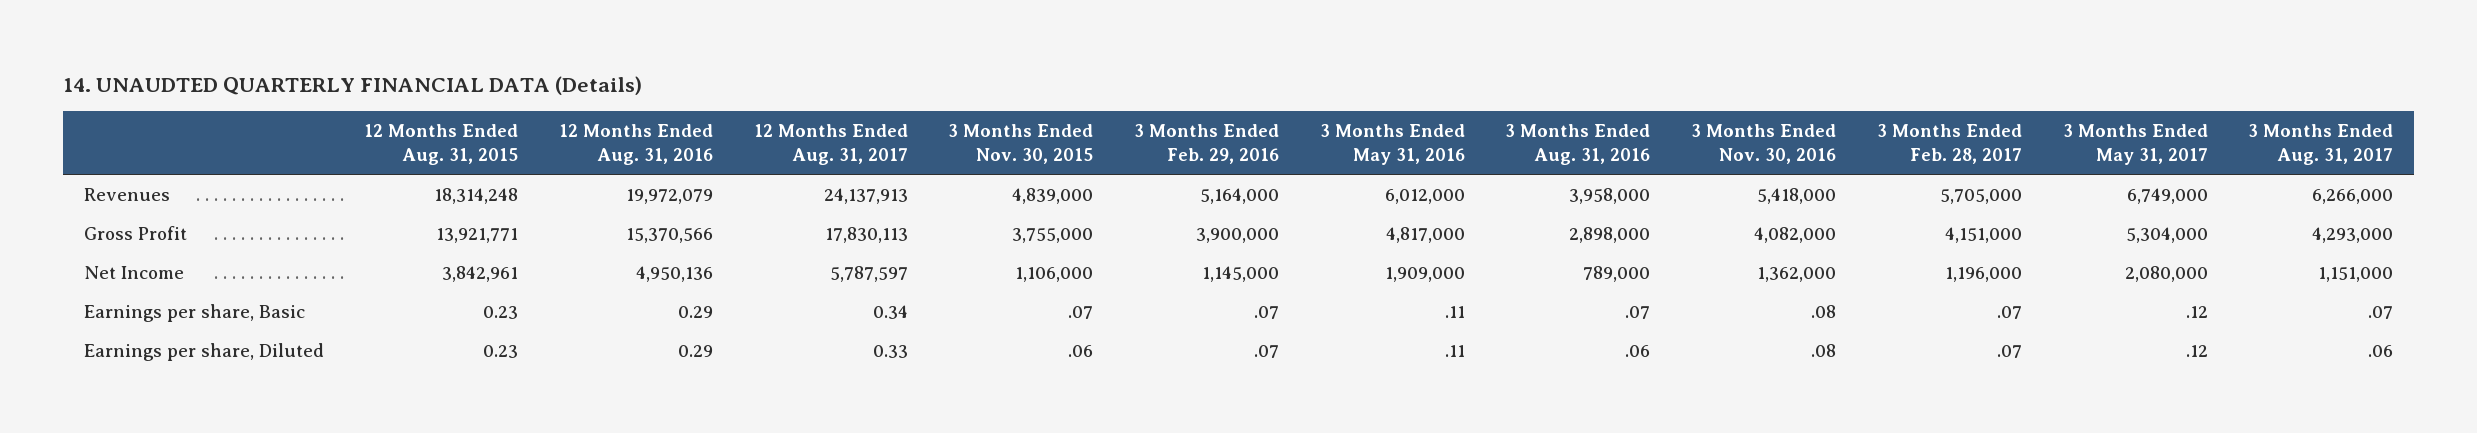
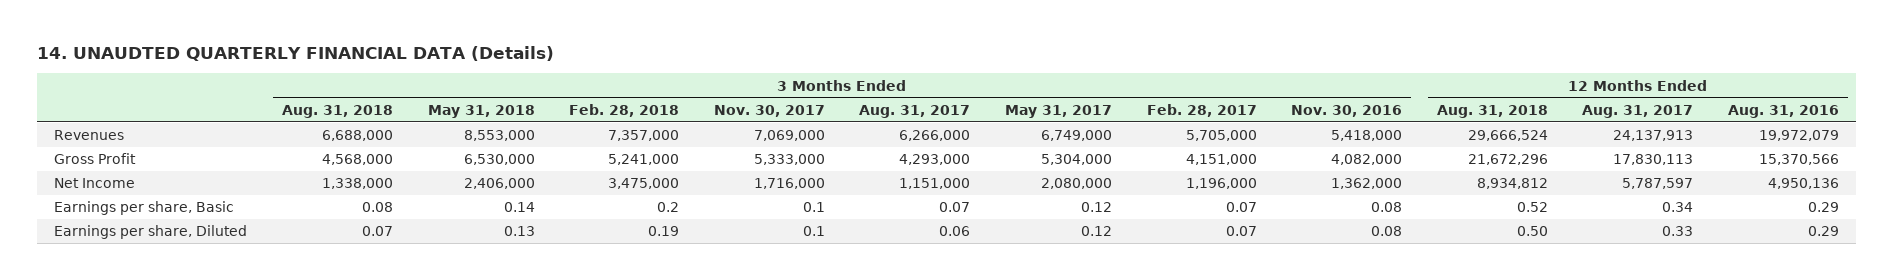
[364,123,519,166] 12 Months Ended Aug. 31, 2015 -> none
[948,123,1094,165] 3 Months Ended Nov. 30, 2015 -> none
[1134,123,1280,165] 3 Months Ended Feb. 29, 2016 -> none
[1319,123,1465,166] 3 Months Ended May 31, 2016 -> none
[1505,123,1651,166] 3 Months Ended Aug. 31, 2016 -> none
none -> [281,104,393,118] Aug. 31, 2018
none -> [427,104,535,118] May 31, 2018
none -> [569,103,680,117] Feb. 28, 2018
none -> [713,104,825,117] Nov. 30, 2017
none -> [1436,104,1548,118] Aug. 31, 2018
[1811,305,1837,319] .08 -> [1371,202,1403,213] 0.08
[1996,306,2022,320] .07 -> [1225,202,1257,213] 0.07
[2185,306,2208,319] .12 -> [1080,202,1112,213] 0.12
[2368,306,2394,320] .07 -> [939,202,971,213] 0.07
[1811,344,1837,358] .08 -> [1371,226,1403,237] 0.08
[1996,345,2022,359] .07 -> [1225,226,1257,237] 0.07
[2185,345,2208,358] .12 -> [1080,226,1112,237] 0.12
[2368,345,2394,358] .06 -> [939,226,971,237] 0.06

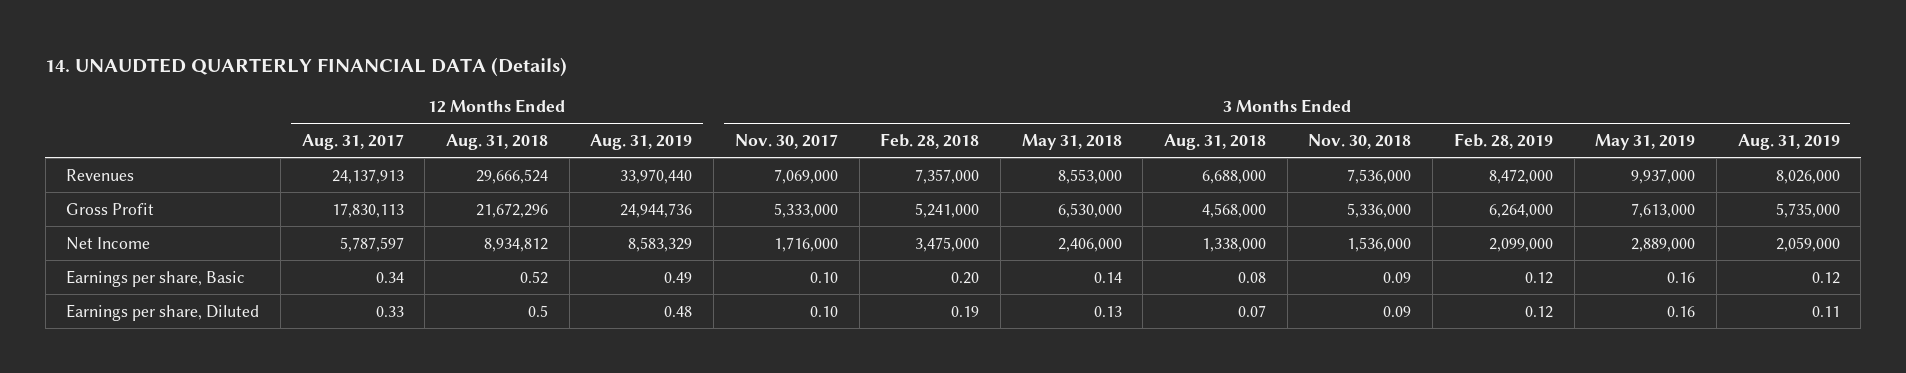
[859,104,971,118] Aug. 31, 2017 -> none
[1004,104,1112,118] May 31, 2017 -> none
[1146,103,1257,117] Feb. 28, 2017 -> none
[1291,104,1403,117] Nov. 30, 2016 -> none
[1728,104,1840,118] Aug. 31, 2016 -> none
none -> [590,134,693,151] Aug. 31, 2019
none -> [1308,134,1412,150] Nov. 30, 2018
none -> [1453,133,1553,150] Feb. 28, 2019
none -> [1595,134,1696,151] May 31, 2019
none -> [1737,134,1840,151] Aug. 31, 2019
[657,202,680,213] 0.2 -> [951,271,980,284] 0.20
[802,202,825,213] 0.1 -> [809,271,838,283] 0.10
[802,226,825,237] 0.1 -> [809,305,838,317] 0.10
[1516,226,1548,237] 0.50 -> [528,304,549,317] 0.5

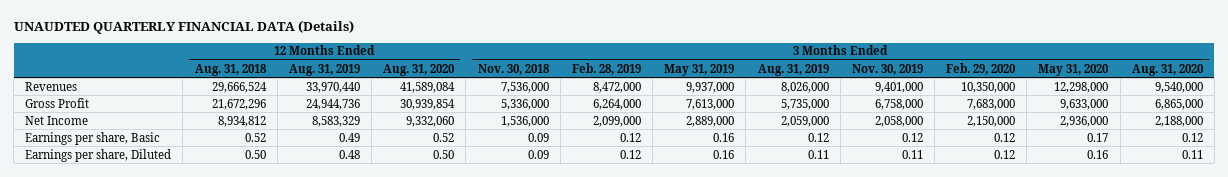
[45,57,568,78] 14. UNAUDTED QUARTERLY FINANCIAL DATA (Details) -> [13,20,354,35] UNAUDTED QUARTERLY FINANCIAL DATA (Details)
[301,134,404,151] Aug. 31, 2017 -> none
[734,134,838,150] Nov. 30, 2017 -> none
[880,133,980,150] Feb. 28, 2018 -> none
[1021,134,1122,151] May 31, 2018 -> none
[1164,134,1267,151] Aug. 31, 2018 -> none
none -> [383,63,456,76] Aug. 31, 2020
none -> [851,63,923,75] Nov. 30, 2019
none -> [946,62,1017,75] Feb. 29, 2020
none -> [1038,63,1110,76] May 31, 2020
none -> [1131,63,1204,76] Aug. 31, 2020
[528,304,549,317] 0.5 -> [244,149,266,159] 0.50

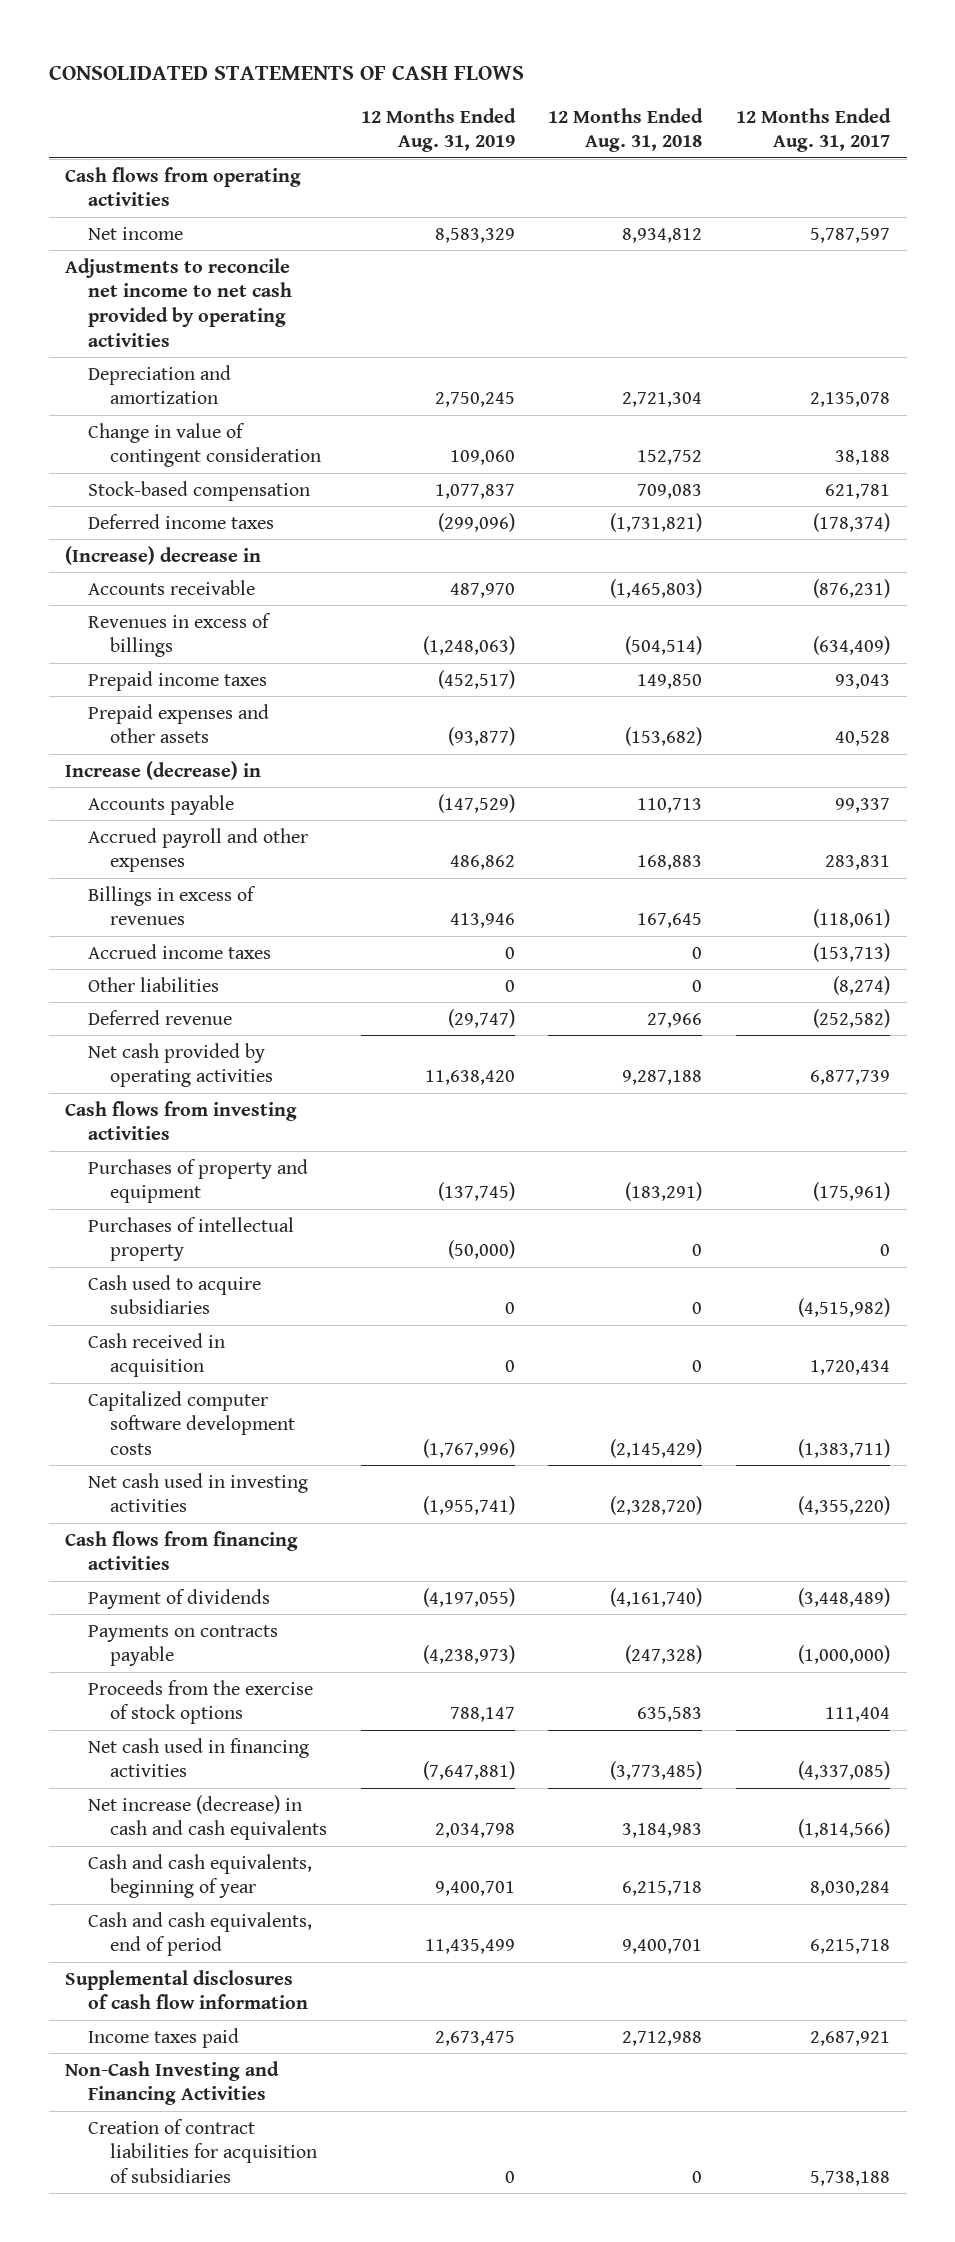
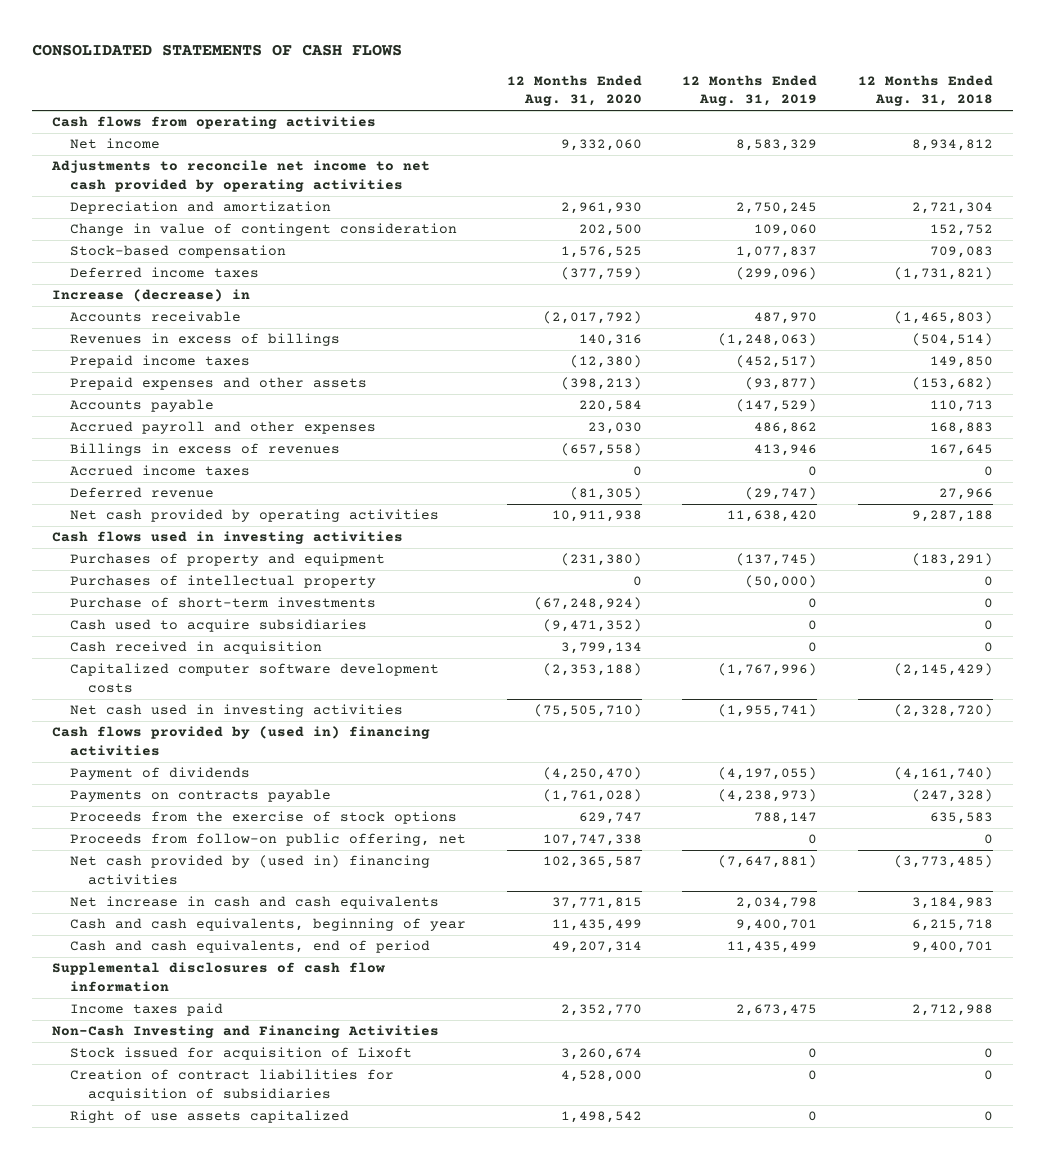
[735,107,891,153] 12 Months Ended Aug. 31, 2017 -> none
none -> [506,74,642,107] 12 Months Ended Aug. 31, 2020
[65,545,262,565] (Increase) decrease in -> none
[65,760,262,780] Increase (decrease) in -> [52,289,251,303] Increase (decrease) in
[87,976,219,992] Other liabilities -> none
[65,1100,298,1141] Cash flows from investing activities -> [52,531,404,545] Cash flows used in investing activities
none -> [70,597,377,609] Purchase of short-term investments
[65,1530,299,1571] Cash flows from financing activities -> [52,726,431,757] Cash flows provided by (used in) financing activities
none -> [70,833,467,847] Proceeds from follow-on public offering, net
[87,1737,309,1778] Net cash used in financing activities -> [70,855,431,886] Net cash provided by (used in) financing activities
[87,1794,327,1841] Net increase (decrease) in cash and cash equivalents -> [70,896,440,910] Net increase in cash and cash equivalents
none -> [70,1047,413,1061] Stock issued for acquisition of Lixoft
none -> [70,1110,350,1124] Right of use assets capitalized

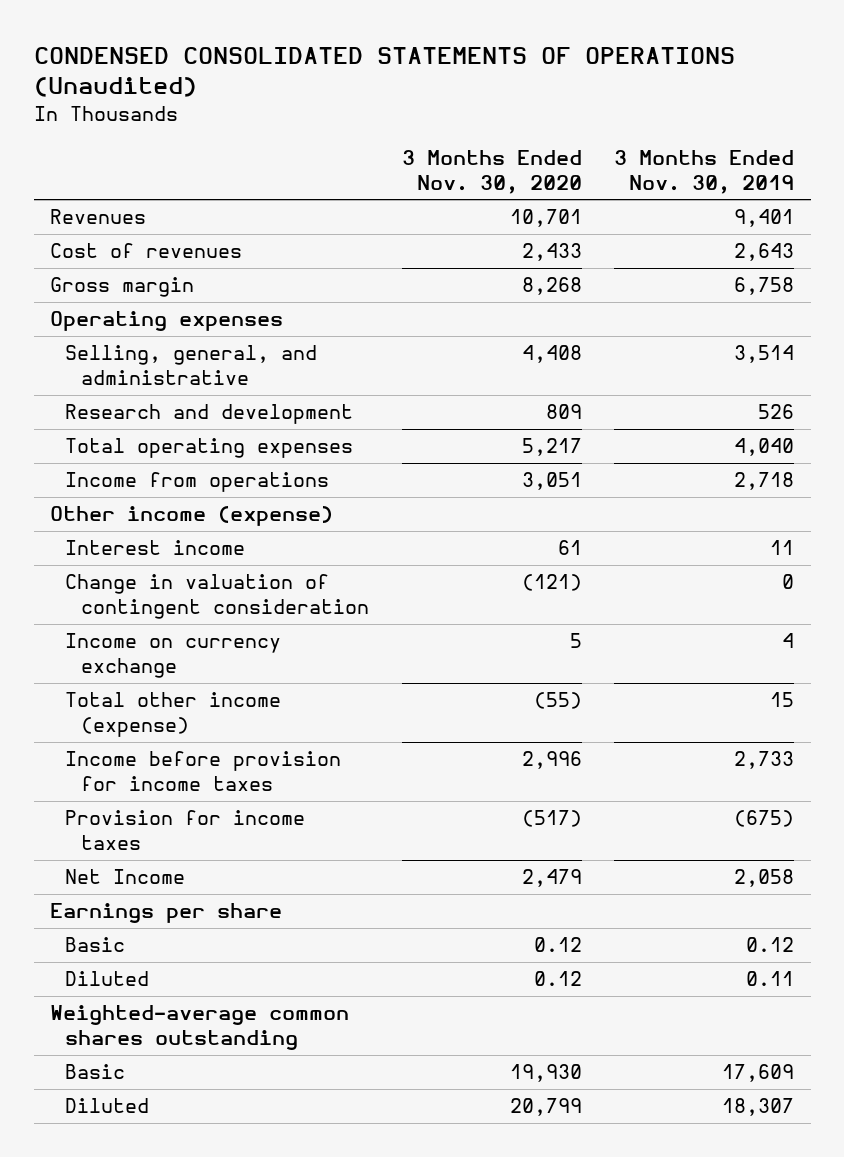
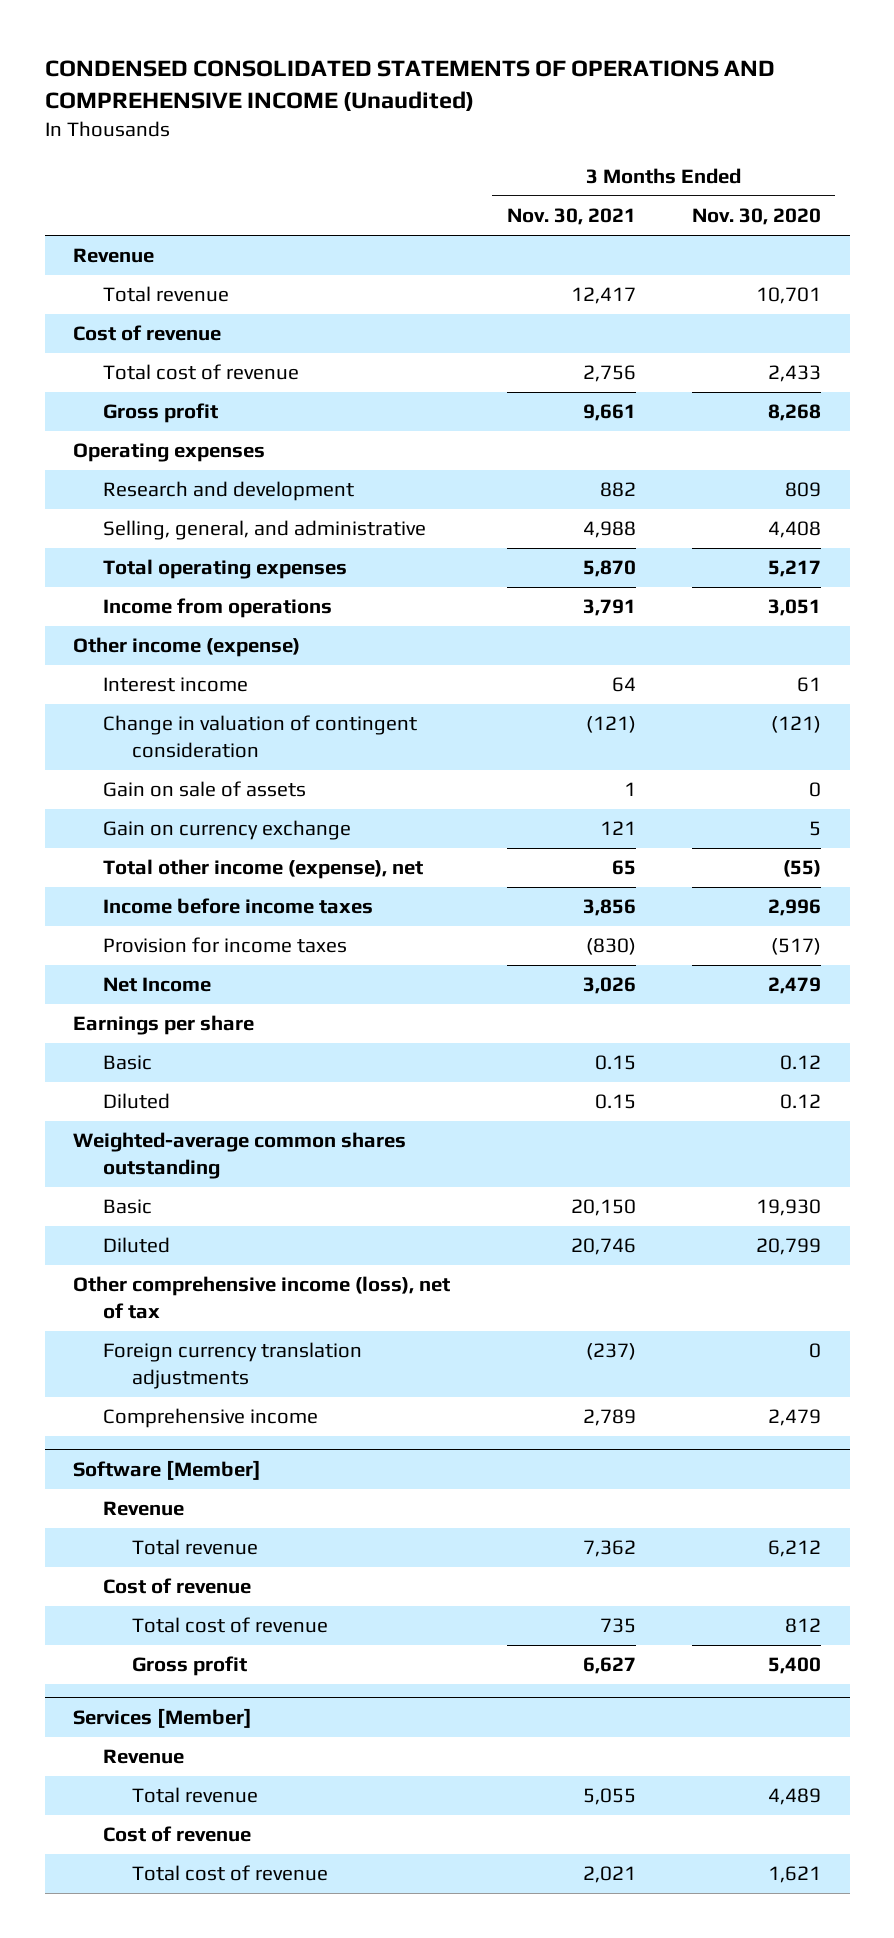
[33,46,735,98] CONDENSED CONSOLIDATED STATEMENTS OF OPERATIONS (Unaudited) -> [44,60,775,112] CONDENSED CONSOLIDATED STATEMENTS OF OPERATIONS AND COMPREHENSIVE INCOME (Unaudited)
[614,149,795,194] 3 Months Ended Nov. 30, 2019 -> none
none -> [506,207,636,225] Nov. 30, 2021
none -> [73,248,155,264] Revenue
[49,209,146,225] Revenues -> [102,286,229,303] Total revenue
none -> [73,325,222,342] Cost of revenue
[49,243,242,259] Cost of revenues -> [102,364,299,381] Total cost of revenue
[49,277,194,298] Gross margin -> [102,403,218,424] Gross profit
[65,345,318,386] Selling, general, and administrative -> [102,520,426,541] Selling, general, and administrative
none -> [102,781,306,798] Gain on sale of assets
[65,633,282,679] Income on currency exchange -> [102,820,351,841] Gain on currency exchange
[65,692,282,738] Total other income (expense) -> [102,859,423,880] Total other income (expense), net
[65,751,342,792] Income before provision for income taxes -> [102,898,373,915] Income before income taxes
none -> [73,1276,451,1319] Other comprehensive income (loss), net of tax
none -> [102,1342,362,1389] Foreign currency translation adjustments
none -> [102,1408,318,1429] Comprehensive income
none -> [73,1459,262,1480] Software [Member]
none -> [102,1501,184,1517] Revenue
none -> [132,1539,259,1556] Total revenue
none -> [102,1578,251,1595] Cost of revenue
none -> [132,1617,329,1634] Total cost of revenue
none -> [132,1656,248,1677] Gross profit
none -> [73,1707,253,1728] Services [Member]
none -> [102,1749,184,1765] Revenue
none -> [132,1787,259,1804] Total revenue
none -> [102,1826,251,1843] Cost of revenue
none -> [132,1865,329,1882] Total cost of revenue

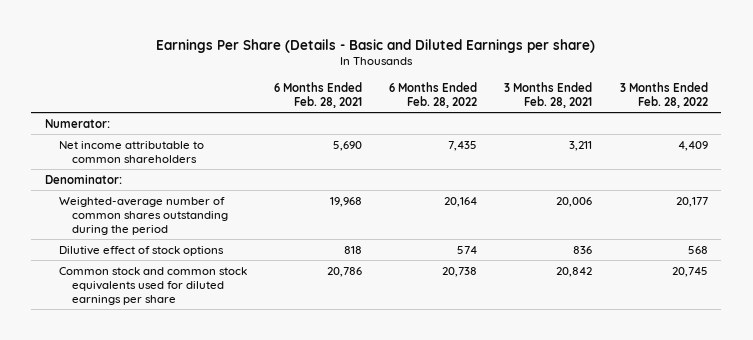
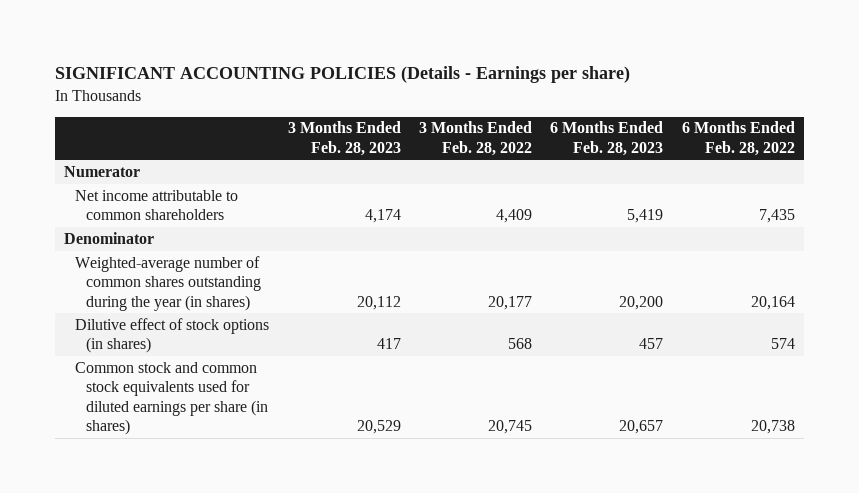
[156,38,596,53] Earnings Per Share (Details - Basic and Diluted Earnings per share) -> [54,66,630,84] SIGNIFICANT ACCOUNTING POLICIES (Details - Earnings per share)
[273,81,362,108] 6 Months Ended Feb. 28, 2021 -> none
[504,81,593,108] 3 Months Ended Feb. 28, 2021 -> none
none -> [287,121,401,156] 3 Months Ended Feb. 28, 2023
none -> [550,121,664,156] 6 Months Ended Feb. 28, 2023
[45,118,111,128] Numerator: -> [64,165,141,177] Numerator
[45,173,123,184] Denominator: -> [64,231,155,244] Denominator
[58,196,229,236] Weighted-average number of common shares outstanding during the period -> [75,255,262,311] Weighted-average number of common shares outstanding during the year (in shares)
[58,245,224,256] Dilutive effect of stock options -> [75,317,270,354] Dilutive effect of stock options (in shares)
[58,266,247,306] Common stock and common stock equivalents used for diluted earnings per share -> [75,361,269,436] Common stock and common stock equivalents used for diluted earnings per share (in shares)

